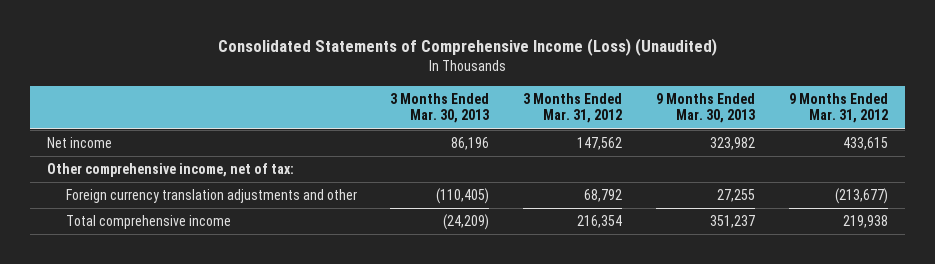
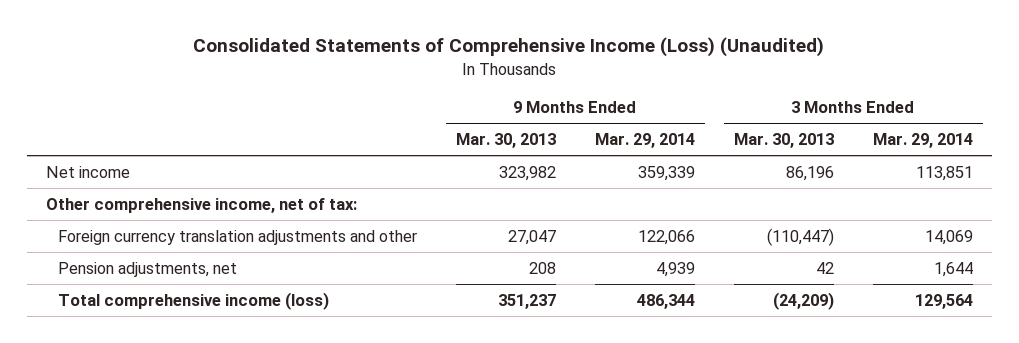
[523,92,623,124] 3 Months Ended Mar. 31, 2012 -> none
[789,92,889,124] 9 Months Ended Mar. 31, 2012 -> none
none -> [594,132,695,148] Mar. 29, 2014
none -> [872,132,973,148] Mar. 29, 2014
[436,188,490,205] (110,405) -> [766,227,834,246] (110,447)
[717,189,756,203] 27,255 -> [508,229,557,245] 27,047
none -> [58,261,238,277] Pension adjustments, net
[65,215,231,230] Total comprehensive income -> [58,291,330,310] Total comprehensive income (loss)

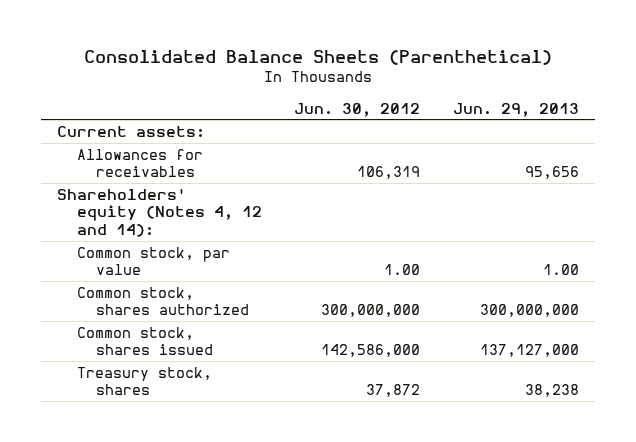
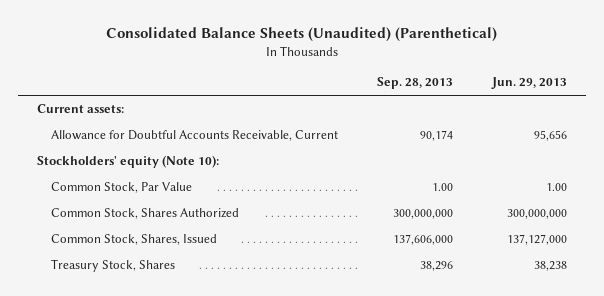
[84,50,553,66] Consolidated Balance Sheets (Parenthetical) -> [105,27,497,43] Consolidated Balance Sheets (Unaudited) (Parenthetical)
[294,102,421,117] Jun. 30, 2012 -> none
none -> [376,77,453,90] Sep. 28, 2013
[76,148,203,178] Allowances for receivables -> [51,130,339,142] Allowance for Doubtful Accounts Receivable, Current
[57,187,262,237] Shareholders' equity (Notes 4, 12 and 14): -> [36,155,219,169] Stockholders' equity (Note 10):
[76,246,230,276] Common stock, par value -> [51,182,193,194] Common Stock, Par Value
[76,286,249,316] Common stock, shares authorized -> [51,208,240,220] Common Stock, Shares Authorized
[76,326,213,356] Common stock, shares issued -> [51,234,218,246] Common Stock, Shares, Issued
[76,366,212,396] Treasury stock, shares -> [51,259,176,273] Treasury Stock, Shares

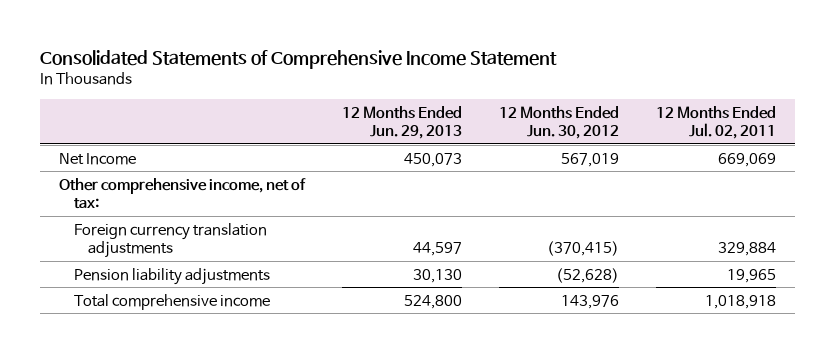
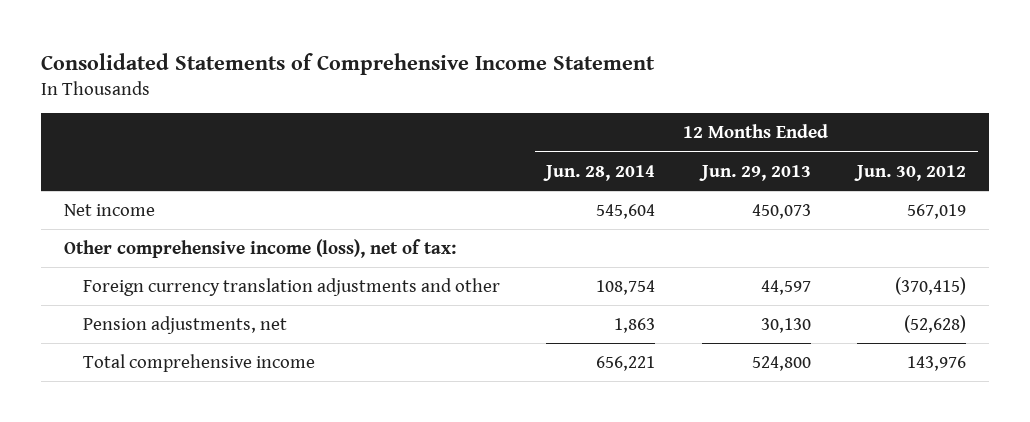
[656,105,777,139] 12 Months Ended Jul. 02, 2011 -> none
none -> [543,164,656,181] Jun. 28, 2014
[58,152,136,165] Net Income -> [63,203,155,216] Net income
[58,177,306,209] Other comprehensive income, net of tax: -> [63,238,456,258] Other comprehensive income (loss), net of tax:
[73,222,267,258] Foreign currency translation adjustments -> [82,277,500,296] Foreign currency translation adjustments and other
[73,267,270,285] Pension liability adjustments -> [82,315,287,334] Pension adjustments, net

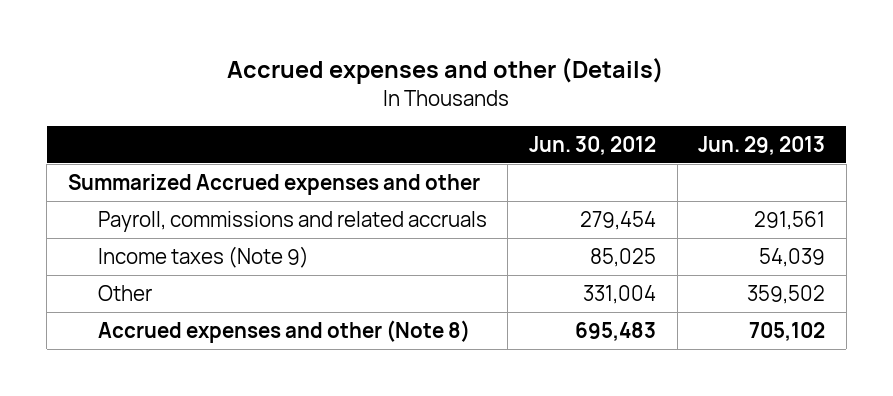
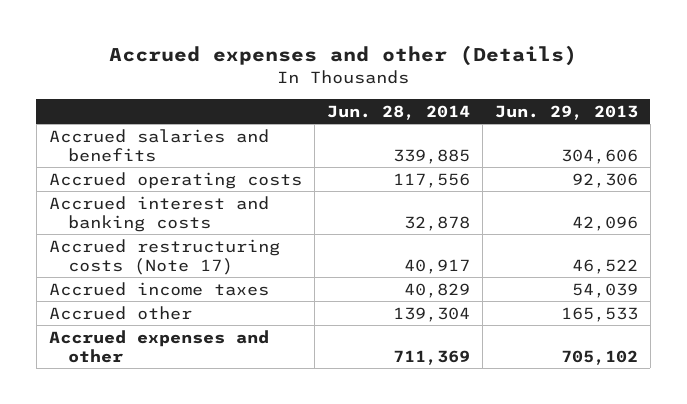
[528,135,656,155] Jun. 30, 2012 -> none
none -> [326,104,470,120] Jun. 28, 2014
[67,173,480,195] Summarized Accrued expenses and other -> none
[97,210,487,232] Payroll, commissions and related accruals -> none
none -> [48,128,269,162] Accrued salaries and benefits
none -> [48,171,302,189] Accrued operating costs
none -> [48,195,269,232] Accrued interest and banking costs
none -> [48,238,280,275] Accrued restructuring costs (Note 17)
[97,245,309,268] Income taxes (Note 9) -> [48,281,269,296] Accrued income taxes
[97,284,152,301] Other -> [48,305,192,320] Accrued other
[747,284,826,304] 359,502 -> [560,306,638,322] 165,533
[97,319,470,343] Accrued expenses and other (Note 8) -> [48,329,269,363] Accrued expenses and other

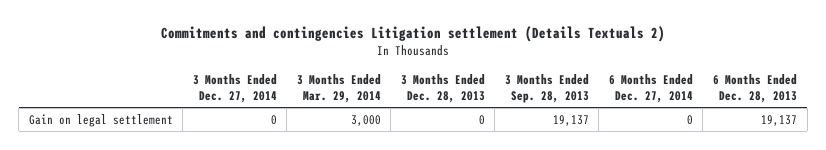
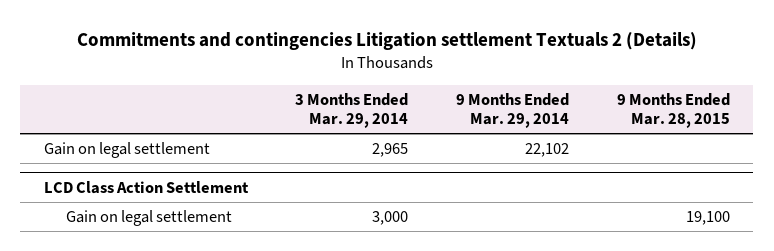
[160,26,665,43] Commitments and contingencies Litigation settlement (Details Textuals 2) -> [76,31,697,50] Commitments and contingencies Litigation settlement Textuals 2 (Details)
[192,73,277,104] 3 Months Ended Dec. 27, 2014 -> none
[400,73,485,104] 3 Months Ended Dec. 28, 2013 -> none
[504,73,589,104] 3 Months Ended Sep. 28, 2013 -> none
[608,73,693,104] 6 Months Ended Dec. 27, 2014 -> none
[713,73,798,104] 6 Months Ended Dec. 28, 2013 -> none
none -> [456,92,570,129] 9 Months Ended Mar. 29, 2014
none -> [616,92,730,129] 9 Months Ended Mar. 28, 2015
none -> [43,141,210,158] Gain on legal settlement
none -> [43,180,249,194] LCD Class Action Settlement

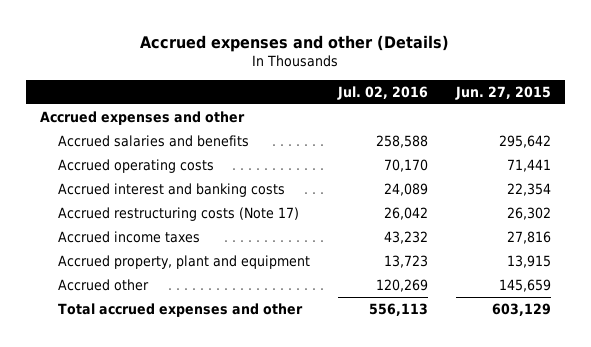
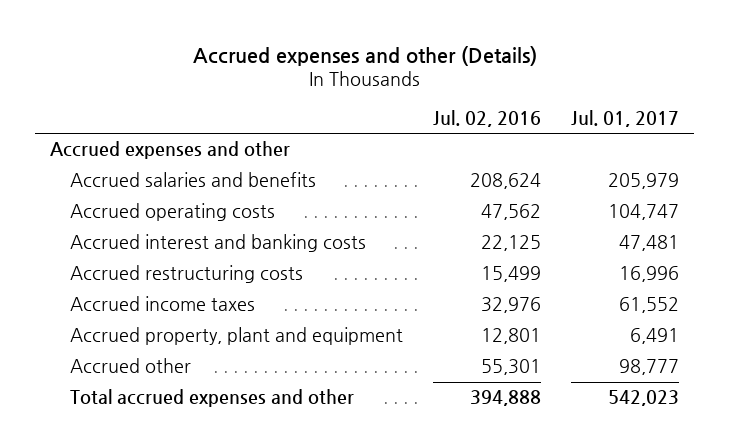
[454,85,551,100] Jun. 27, 2015 -> none
none -> [571,110,680,128] Jul. 01, 2017
[375,134,428,148] 258,588 -> [470,173,542,190] 208,624
[383,158,428,172] 70,170 -> [481,204,542,221] 47,562
[383,182,428,196] 24,089 -> [481,235,542,252] 22,125
[57,206,299,221] Accrued restructuring costs (Note 17) -> [70,265,304,284] Accrued restructuring costs
[383,206,428,220] 26,042 -> [481,266,542,283] 15,499
[383,230,428,244] 43,232 -> [481,297,542,314] 32,976
[383,254,428,268] 13,723 -> [481,328,542,345] 12,801
[375,278,428,292] 120,269 -> [481,359,542,376] 55,301
[368,302,428,316] 556,113 -> [470,390,542,407] 394,888

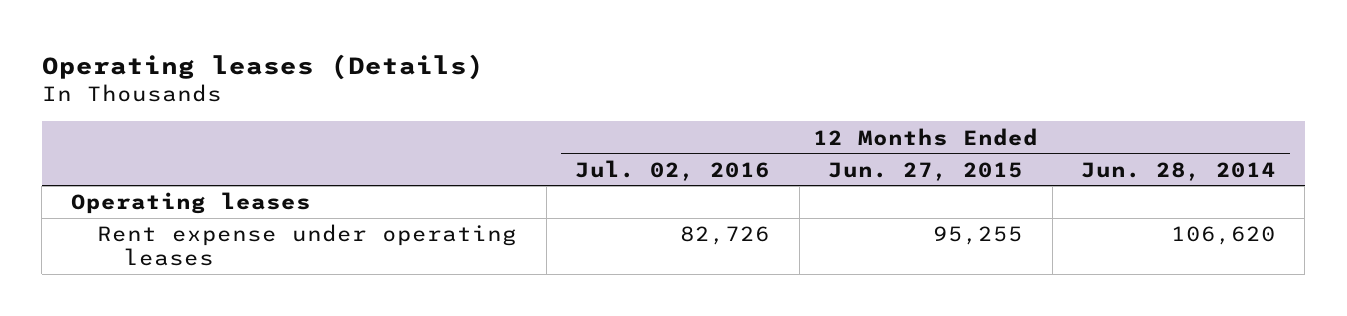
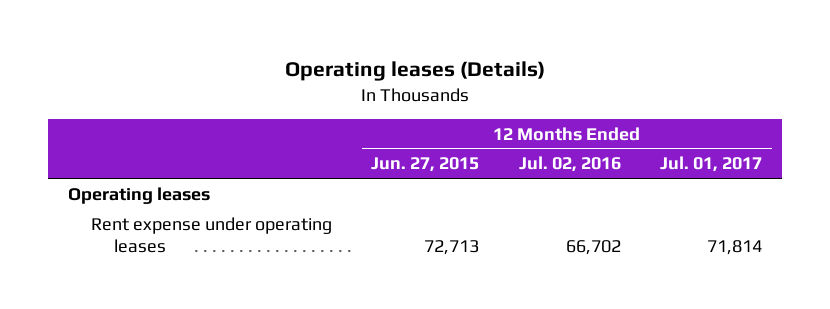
[1080,161,1276,181] Jun. 28, 2014 -> none
none -> [659,156,762,173] Jul. 01, 2017
[680,226,771,246] 82,726 -> [565,240,621,256] 66,702
[933,226,1024,246] 95,255 -> [424,240,480,256] 72,713

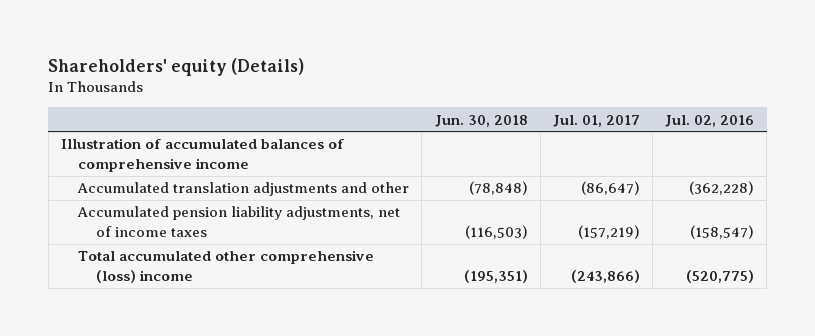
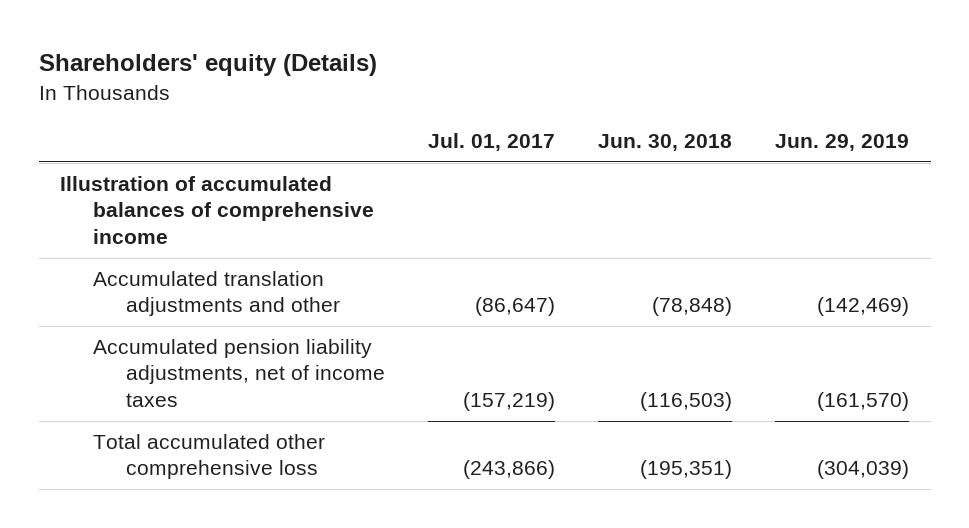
[665,114,755,127] Jul. 02, 2016 -> none
none -> [775,134,910,152] Jun. 29, 2019
[78,250,375,283] Total accumulated other comprehensive (loss) income -> [93,433,326,480] Total accumulated other comprehensive loss

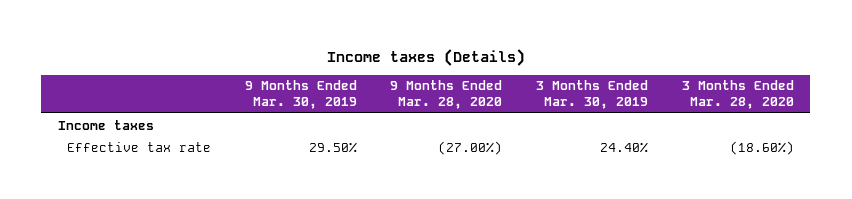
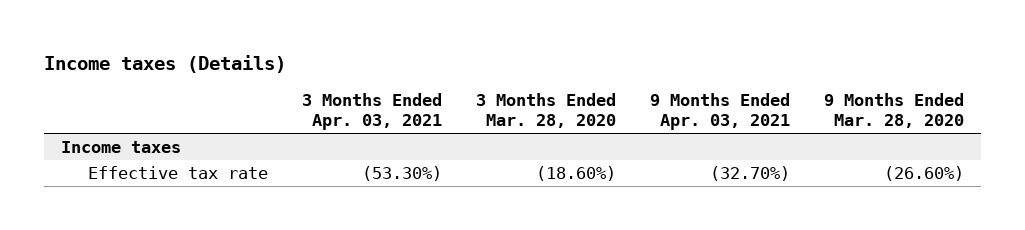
[244,80,357,110] 9 Months Ended Mar. 30, 2019 -> none
[536,80,649,110] 3 Months Ended Mar. 30, 2019 -> none
none -> [301,93,442,131] 3 Months Ended Apr. 03, 2021
none -> [649,93,790,131] 9 Months Ended Apr. 03, 2021
[438,140,503,155] (27.00%) -> [883,166,964,182] (26.60%)

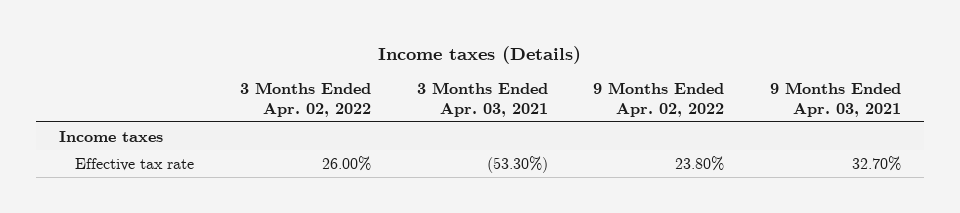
[475,93,616,129] 3 Months Ended Mar. 28, 2020 -> none
[823,93,964,129] 9 Months Ended Mar. 28, 2020 -> none
none -> [239,82,371,117] 3 Months Ended Apr. 02, 2022
none -> [593,82,725,117] 9 Months Ended Apr. 02, 2022
[709,166,790,182] (32.70%) -> [851,155,901,171] 32.70%

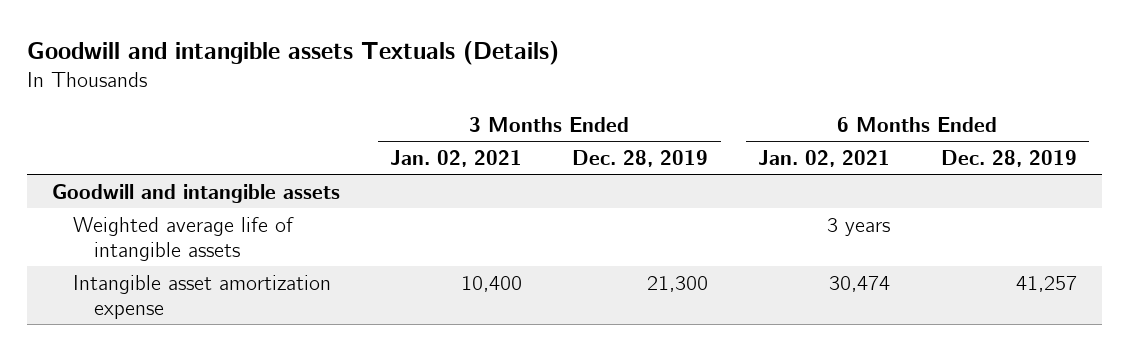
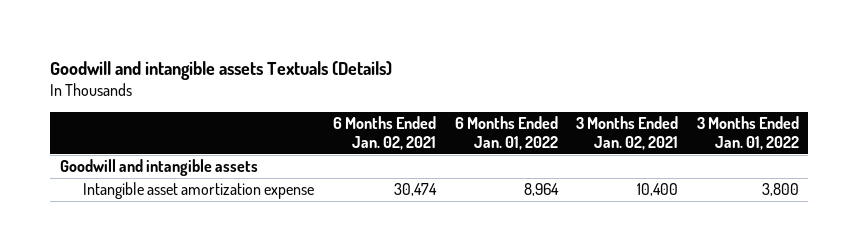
[572,150,709,168] Dec. 28, 2019 -> none
[940,150,1077,168] Dec. 28, 2019 -> none
none -> [454,116,558,150] 6 Months Ended Jan. 01, 2022
none -> [696,116,799,150] 3 Months Ended Jan. 01, 2022
[73,216,295,261] Weighted average life of intangible assets -> none

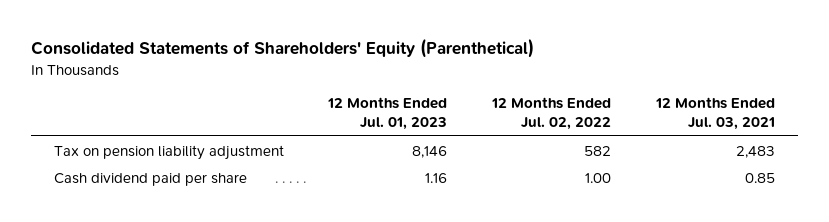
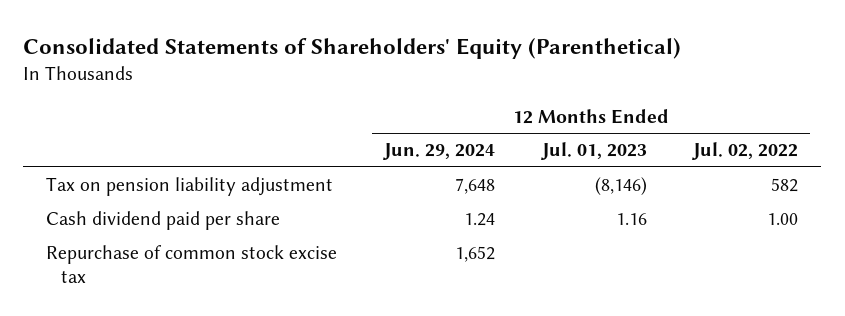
[655,97,776,131] 12 Months Ended Jul. 03, 2021 -> none
none -> [383,143,496,161] Jun. 29, 2024
[412,145,448,158] 8,146 -> [594,177,647,196] (8,146)
none -> [46,245,338,283] Repurchase of common stock excise tax

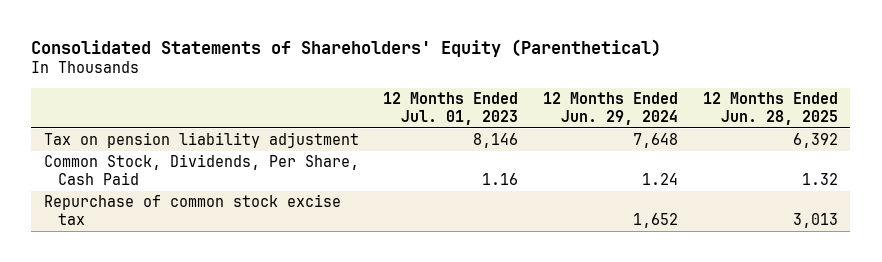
[692,142,799,161] Jul. 02, 2022 -> none
none -> [703,92,839,126] 12 Months Ended Jun. 28, 2025
[594,177,647,196] (8,146) -> [473,133,519,149] 8,146
[46,211,281,231] Cash dividend paid per share -> [43,154,359,186] Common Stock, Dividends, Per Share, Cash Paid

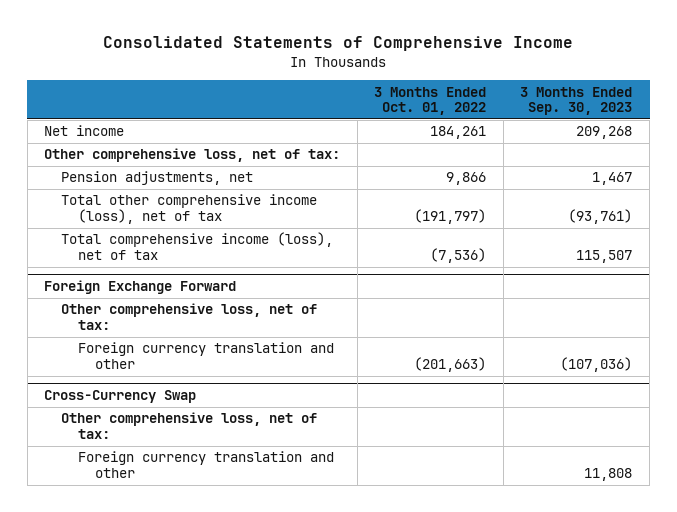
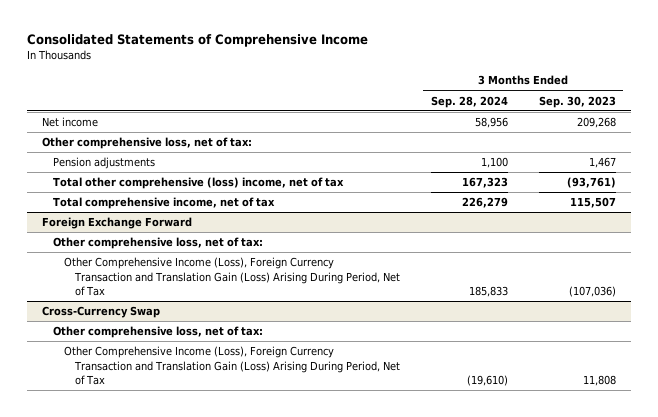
[374,86,487,116] 3 Months Ended Oct. 01, 2022 -> none
none -> [431,95,509,108] Sep. 28, 2024
[61,171,254,186] Pension adjustments, net -> [53,157,156,170] Pension adjustments
[61,194,318,225] Total other comprehensive income (loss), net of tax -> [53,177,345,190] Total other comprehensive (loss) income, net of tax
[61,232,334,261] Total comprehensive income (loss), net of tax -> [53,197,276,210] Total comprehensive income, net of tax
[78,342,335,370] Foreign currency translation and other -> [64,257,401,297] Other Comprehensive Income (Loss), Foreign Currency Transaction and Translation Gain (Loss) Arising During Period, Net of Tax
[78,451,335,479] Foreign currency translation and other -> [64,346,401,386] Other Comprehensive Income (Loss), Foreign Currency Transaction and Translation Gain (Loss) Arising During Period, Net of Tax

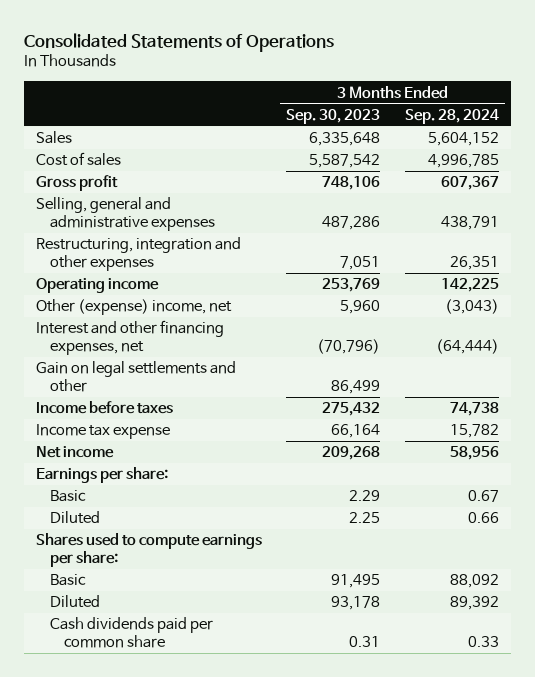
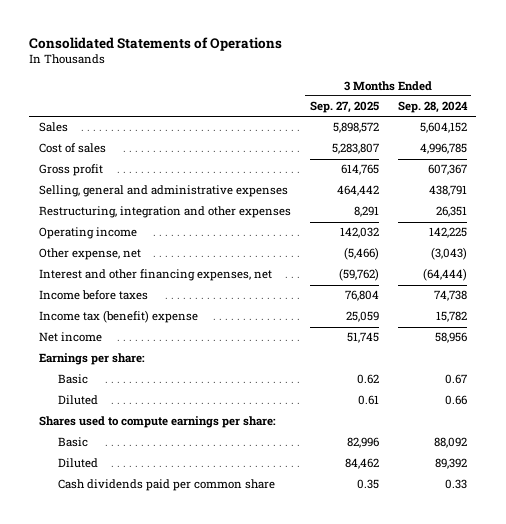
[286,108,381,124] Sep. 30, 2023 -> none
none -> [309,101,379,114] Sep. 27, 2025
[35,299,232,316] Other (expense) income, net -> [38,248,141,261] Other expense, net
[35,361,236,393] Gain on legal settlements and other -> none
[35,424,170,440] Income tax expense -> [38,310,198,324] Income tax (benefit) expense

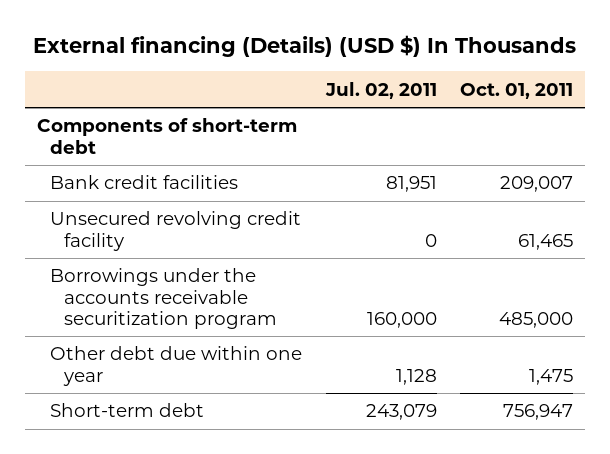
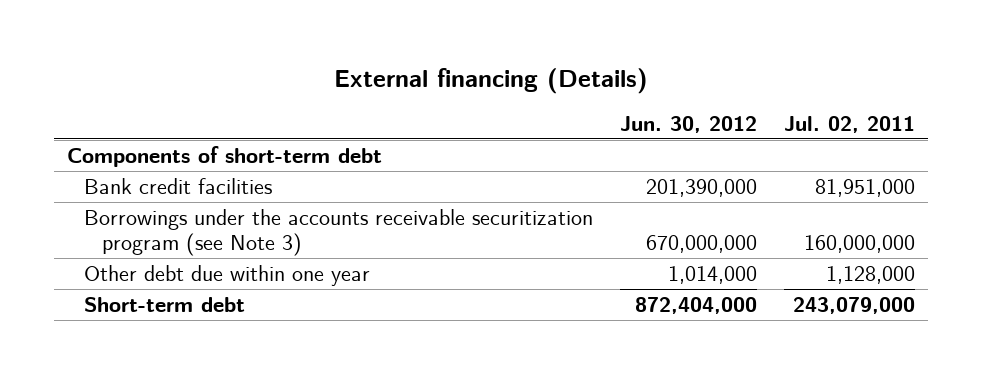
[32,35,576,58] External financing (Details) (USD $) In Thousands -> [333,67,648,94] External financing (Details)
[460,82,574,99] Oct. 01, 2011 -> none
none -> [619,115,757,133] Jun. 30, 2012
[50,211,302,251] Unsecured revolving credit facility -> none
[385,176,437,193] 81,951 -> [814,178,915,197] 81,951,000
[50,268,278,329] Borrowings under the accounts receivable securitization program -> [84,208,594,256] Borrowings under the accounts receivable securitization program (see Note 3)
[366,311,437,328] 160,000 -> [803,234,915,253] 160,000,000
[395,368,437,385] 1,128 -> [825,265,915,284] 1,128,000
[365,404,437,421] 243,079 -> [792,296,915,314] 243,079,000

